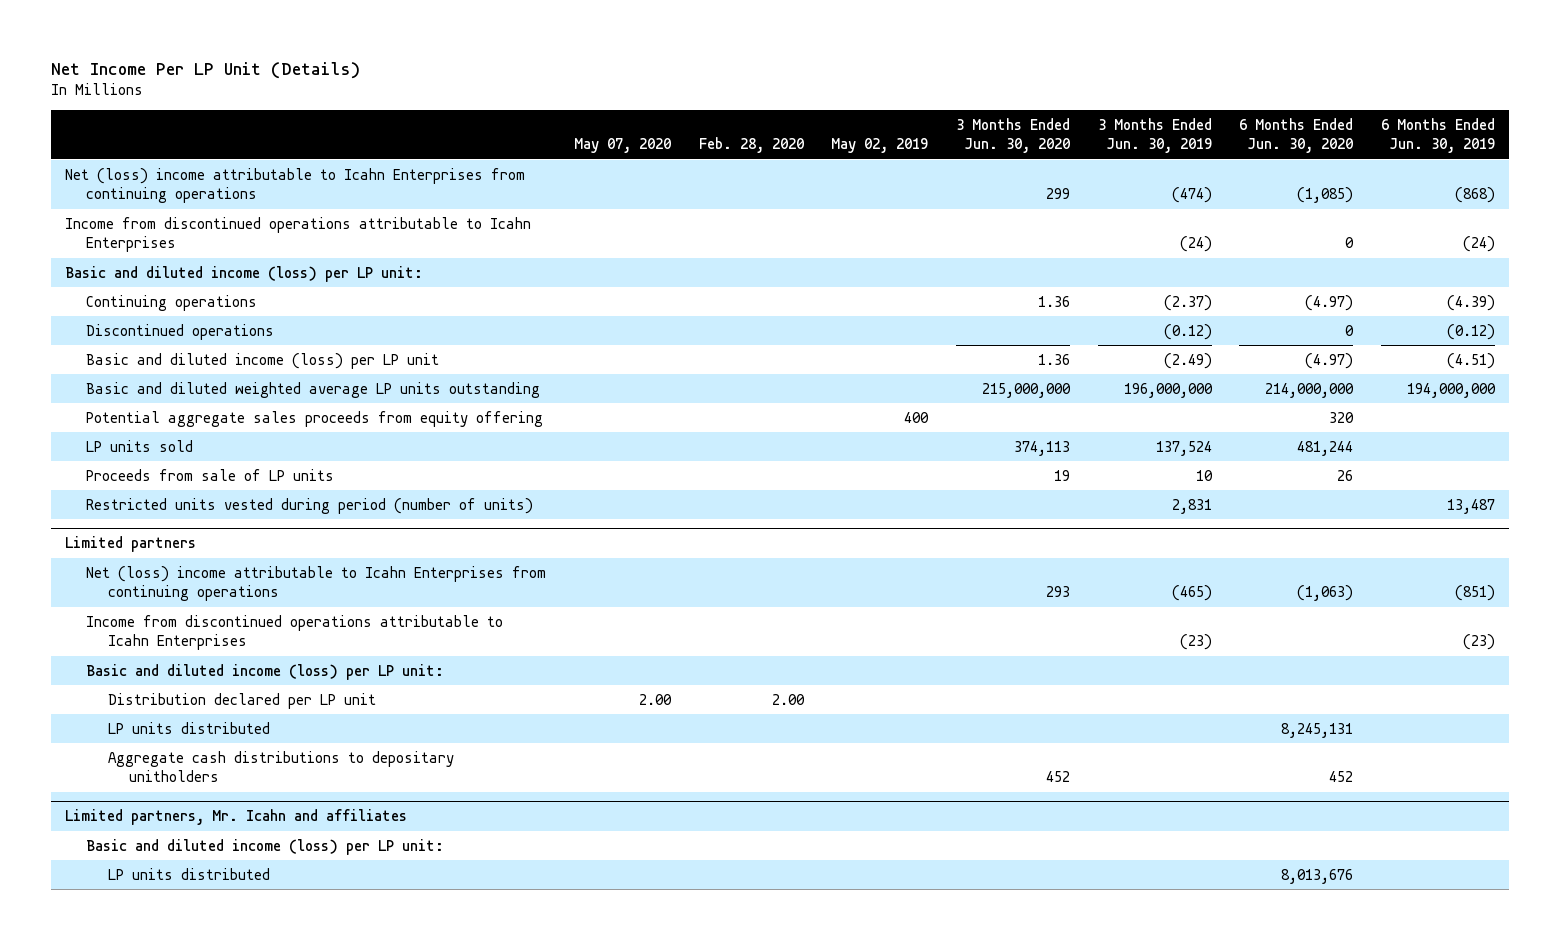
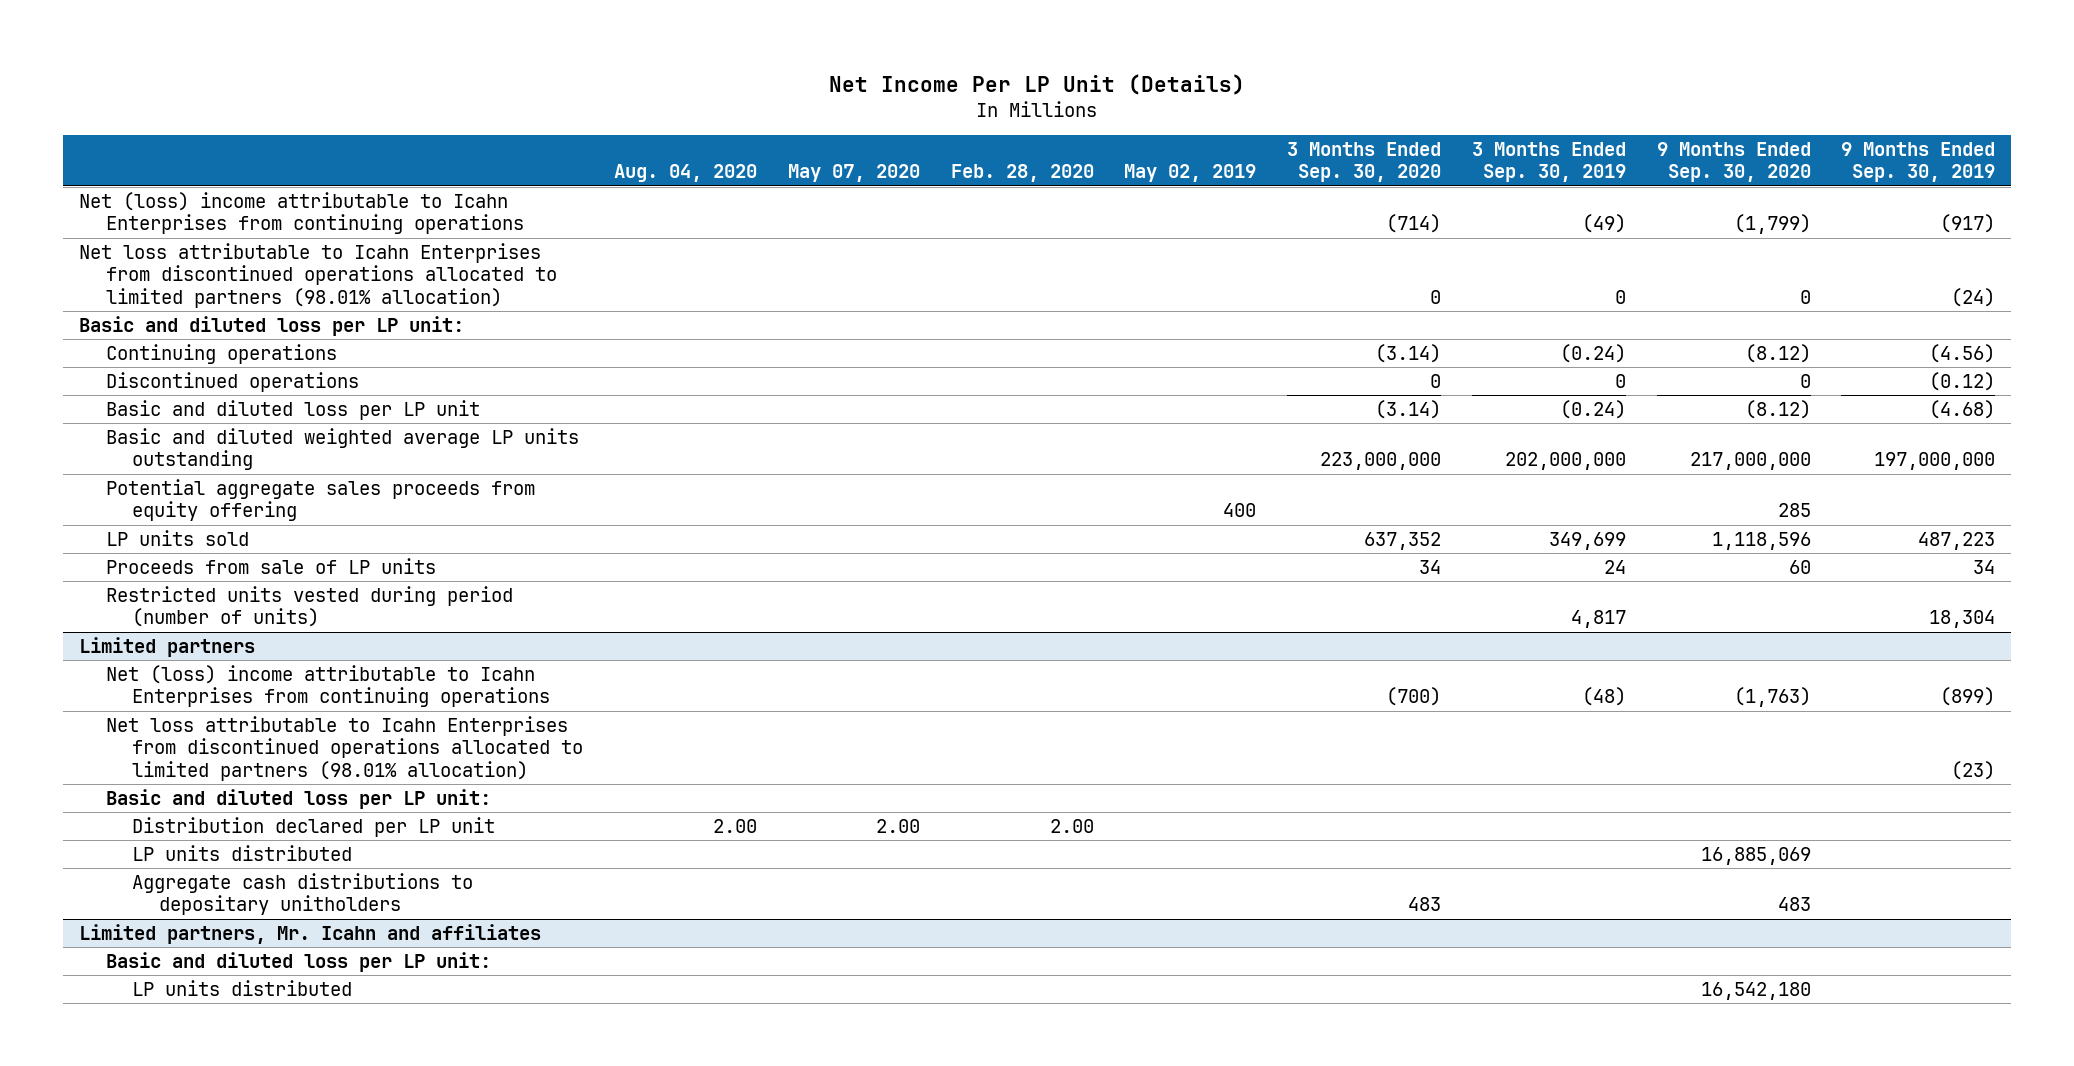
[955,117,1070,154] 3 Months Ended Jun. 30, 2020 -> none
[1097,117,1212,154] 3 Months Ended Jun. 30, 2019 -> none
[1239,117,1354,154] 6 Months Ended Jun. 30, 2020 -> none
[1380,117,1495,154] 6 Months Ended Jun. 30, 2019 -> none
none -> [614,164,758,183] Aug. 04, 2020
none -> [1287,141,1442,183] 3 Months Ended Sep. 30, 2020
none -> [1471,141,1626,183] 3 Months Ended Sep. 30, 2019
none -> [1656,141,1811,183] 9 Months Ended Sep. 30, 2020
none -> [1841,141,1996,183] 9 Months Ended Sep. 30, 2019
[65,216,532,253] Income from discontinued operations attributable to Icahn Enterprises -> [78,242,557,308] Net loss attributable to Icahn Enterprises from discontinued operations allocated to limited partners (98.01% allocation)
[65,265,424,282] Basic and diluted income (loss) per LP unit: -> [78,315,464,336] Basic and diluted loss per LP unit:
[86,352,440,369] Basic and diluted income (loss) per LP unit -> [105,399,480,420] Basic and diluted loss per LP unit
[86,614,504,651] Income from discontinued operations attributable to Icahn Enterprises -> [105,715,584,781] Net loss attributable to Icahn Enterprises from discontinued operations allocated to limited partners (98.01% allocation)
[86,663,445,680] Basic and diluted income (loss) per LP unit: -> [105,788,491,809] Basic and diluted loss per LP unit:
[86,838,445,855] Basic and diluted income (loss) per LP unit: -> [105,951,491,972] Basic and diluted loss per LP unit:

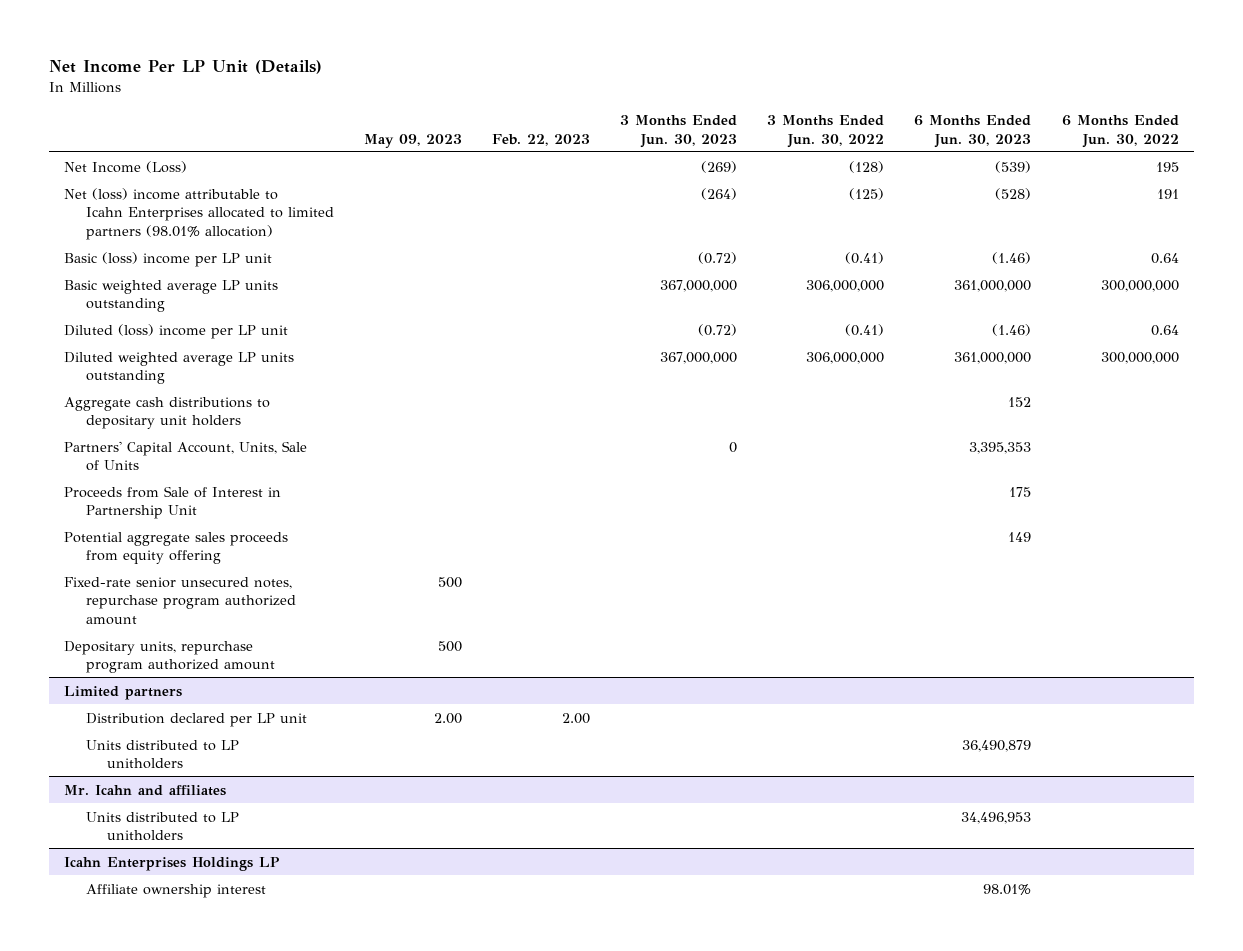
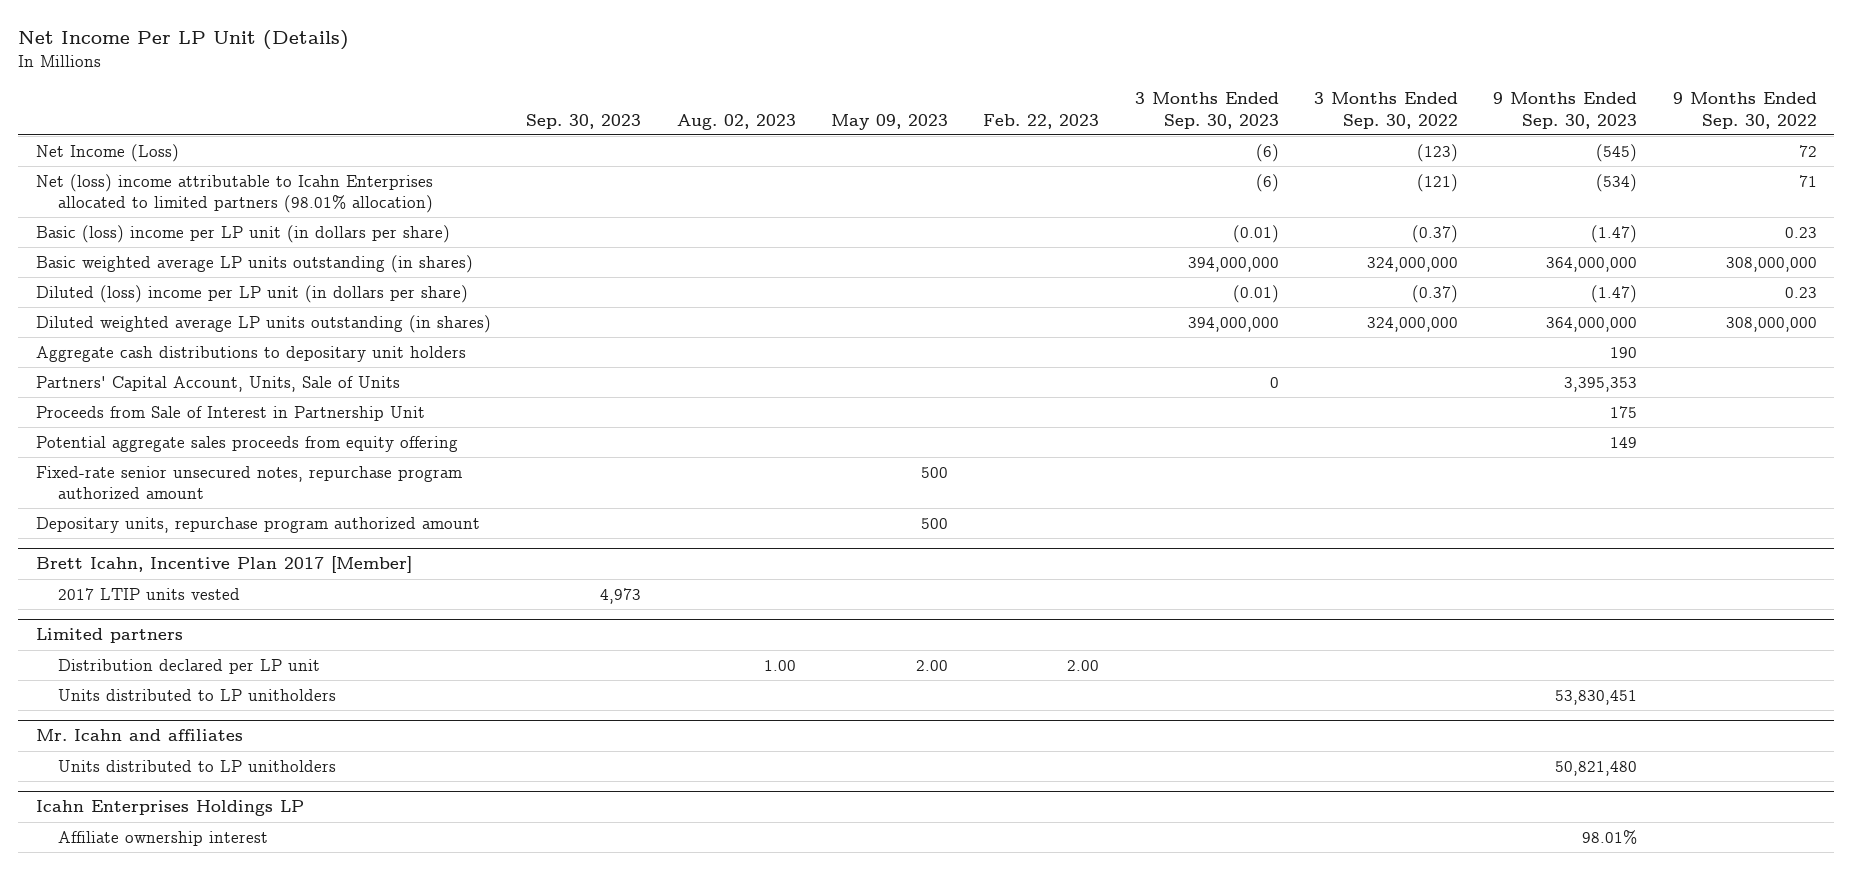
[620,115,738,148] 3 Months Ended Jun. 30, 2023 -> none
[767,115,885,148] 3 Months Ended Jun. 30, 2022 -> none
[914,115,1032,148] 6 Months Ended Jun. 30, 2023 -> none
[1061,115,1179,148] 6 Months Ended Jun. 30, 2022 -> none
none -> [526,113,642,129] Sep. 30, 2023
none -> [676,113,796,130] Aug. 02, 2023
none -> [1134,92,1279,129] 3 Months Ended Sep. 30, 2023
none -> [1314,92,1459,129] 3 Months Ended Sep. 30, 2022
none -> [1493,92,1638,129] 9 Months Ended Sep. 30, 2023
none -> [1672,92,1817,129] 9 Months Ended Sep. 30, 2022
[64,251,273,267] Basic (loss) income per LP unit -> [36,224,451,243] Basic (loss) income per LP unit (in dollars per share)
[64,279,279,313] Basic weighted average LP units outstanding -> [36,254,474,273] Basic weighted average LP units outstanding (in shares)
[64,323,289,339] Diluted (loss) income per LP unit -> [36,284,469,303] Diluted (loss) income per LP unit (in dollars per share)
[64,351,295,385] Diluted weighted average LP units outstanding -> [36,314,492,333] Diluted weighted average LP units outstanding (in shares)
none -> [36,556,413,574] Brett Icahn, Incentive Plan 2017 [Member]
none -> [57,587,240,600] 2017 LTIP units vested

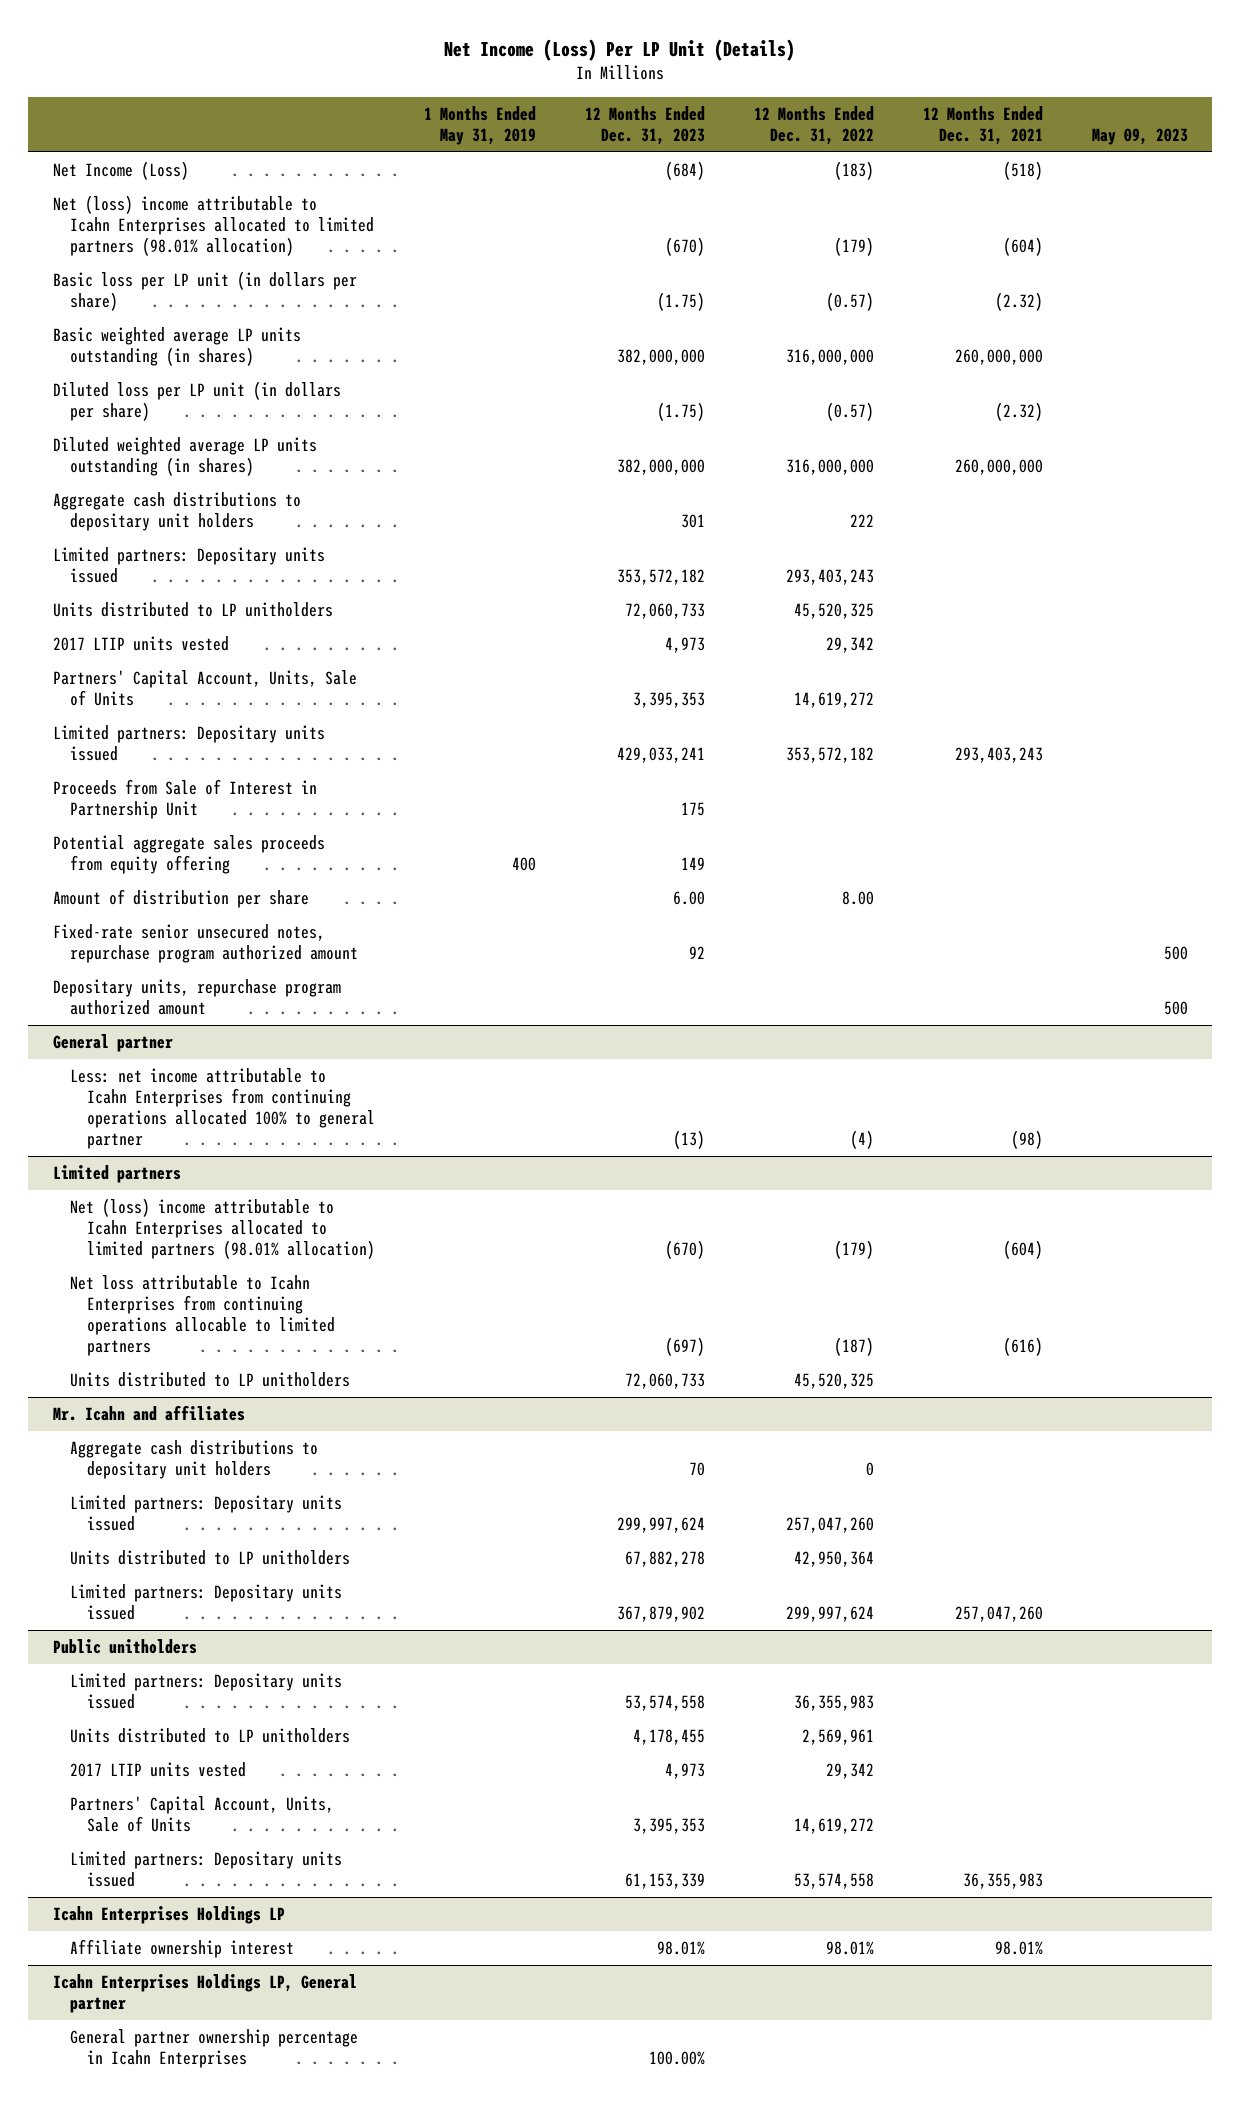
[18,30,350,51] Net Income Per LP Unit (Details) -> [444,38,796,61] Net Income (Loss) Per LP Unit (Details)
[526,113,642,129] Sep. 30, 2023 -> none
[676,113,796,130] Aug. 02, 2023 -> none
[983,113,1100,129] Feb. 22, 2023 -> none
[1134,92,1279,129] 3 Months Ended Sep. 30, 2023 -> none
[1314,92,1459,129] 3 Months Ended Sep. 30, 2022 -> none
[1493,92,1638,129] 9 Months Ended Sep. 30, 2023 -> none
[1672,92,1817,129] 9 Months Ended Sep. 30, 2022 -> none
none -> [423,105,536,145] 1 Months Ended May 31, 2019
none -> [584,105,705,145] 12 Months Ended Dec. 31, 2023
none -> [753,105,874,145] 12 Months Ended Dec. 31, 2022
none -> [922,105,1043,145] 12 Months Ended Dec. 31, 2021
[36,224,451,243] Basic (loss) income per LP unit (in dollars per share) -> [52,271,357,312] Basic loss per LP unit (in dollars per share)
[36,284,469,303] Diluted (loss) income per LP unit (in dollars per share) -> [52,381,341,422] Diluted loss per LP unit (in dollars per share)
none -> [52,547,325,584] Limited partners: Depositary units issued
none -> [52,602,333,618] Units distributed to LP unitholders
none -> [52,636,229,652] 2017 LTIP units vested
none -> [52,725,325,762] Limited partners: Depositary units issued
none -> [52,889,309,909] Amount of distribution per share
[36,556,413,574] Brett Icahn, Incentive Plan 2017 [Member] -> none
[57,587,240,600] 2017 LTIP units vested -> none
none -> [52,1034,173,1053] General partner
none -> [69,1068,375,1149] Less: net income attributable to Icahn Enterprises from continuing operations allocated 100% to general partner
[57,658,320,674] Distribution declared per LP unit -> none
none -> [69,1198,375,1260] Net (loss) income attributable to Icahn Enterprises allocated to limited partners (98.01% allocation)
none -> [69,1275,335,1356] Net loss attributable to Icahn Enterprises from continuing operations allocable to limited partners
none -> [69,1440,318,1480] Aggregate cash distributions to depositary unit holders
none -> [69,1495,342,1532] Limited partners: Depositary units issued
none -> [69,1584,342,1621] Limited partners: Depositary units issued
none -> [52,1639,197,1655] Public unitholders
none -> [69,1673,342,1710] Limited partners: Depositary units issued
none -> [69,1728,350,1744] Units distributed to LP unitholders
none -> [69,1762,246,1778] 2017 LTIP units vested
none -> [69,1796,334,1833] Partners' Capital Account, Units, Sale of Units
none -> [69,1851,342,1888] Limited partners: Depositary units issued
none -> [52,1974,357,2014] Icahn Enterprises Holdings LP, General partner
none -> [69,2029,358,2069] General partner ownership percentage in Icahn Enterprises

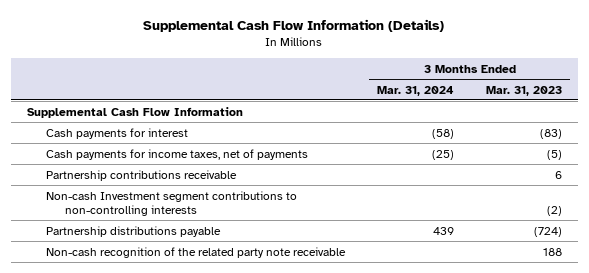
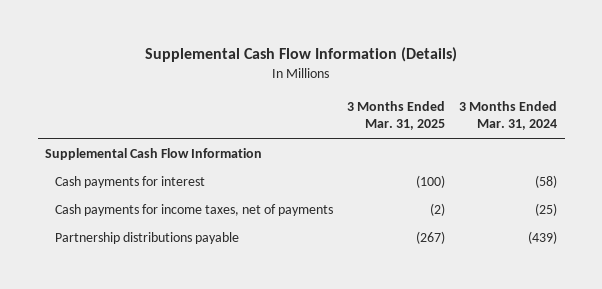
[486,85,563,96] Mar. 31, 2023 -> none
none -> [347,100,446,131] 3 Months Ended Mar. 31, 2025
[46,169,238,181] Partnership contributions receivable -> none
[46,190,298,216] Non-cash Investment segment contributions to non-controlling interests -> none
[46,246,347,258] Non-cash recognition of the related party note receivable -> none
[433,226,455,235] 439 -> [528,230,558,244] (439)

